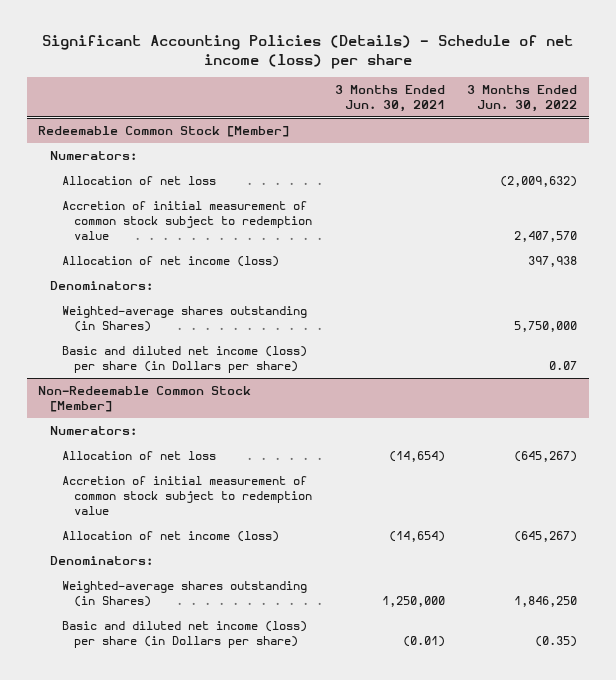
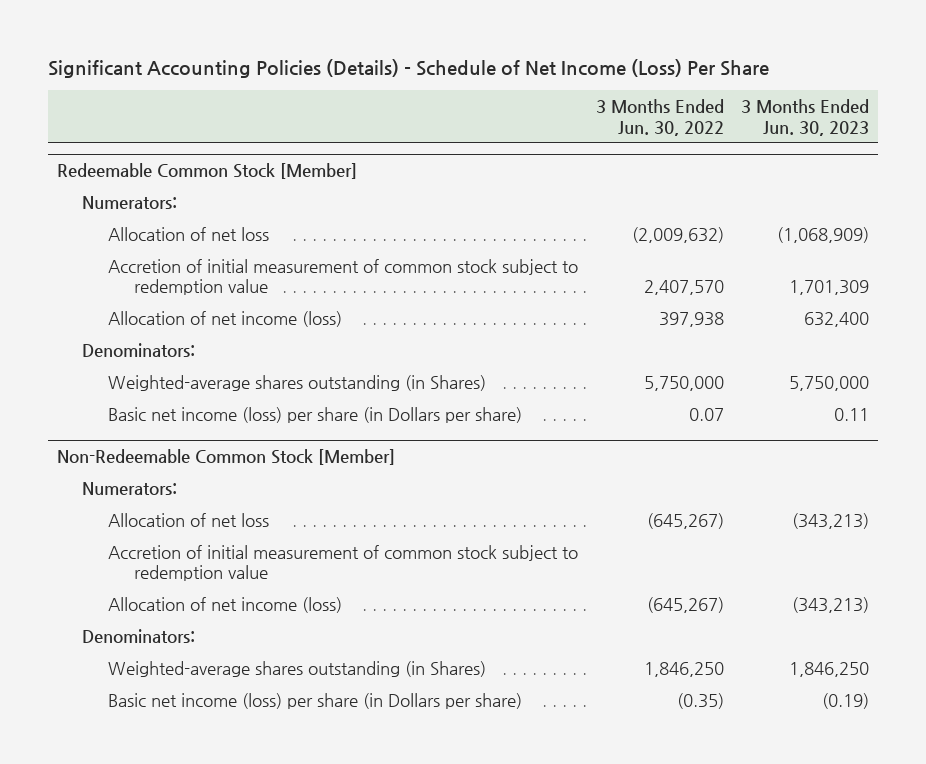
[41,34,573,69] Significant Accounting Policies (Details) - Schedule of net income (loss) per share -> [48,58,770,78] Significant Accounting Policies (Details) - Schedule of Net Income (Loss) Per Share
[334,84,445,113] 3 Months Ended Jun. 30, 2021 -> none
none -> [740,99,869,136] 3 Months Ended Jun. 30, 2023
[62,345,308,373] Basic and diluted net income (loss) per share (in Dollars per share) -> [108,406,523,423] Basic net income (loss) per share (in Dollars per share)
[62,620,308,648] Basic and diluted net income (loss) per share (in Dollars per share) -> [108,692,523,709] Basic net income (loss) per share (in Dollars per share)

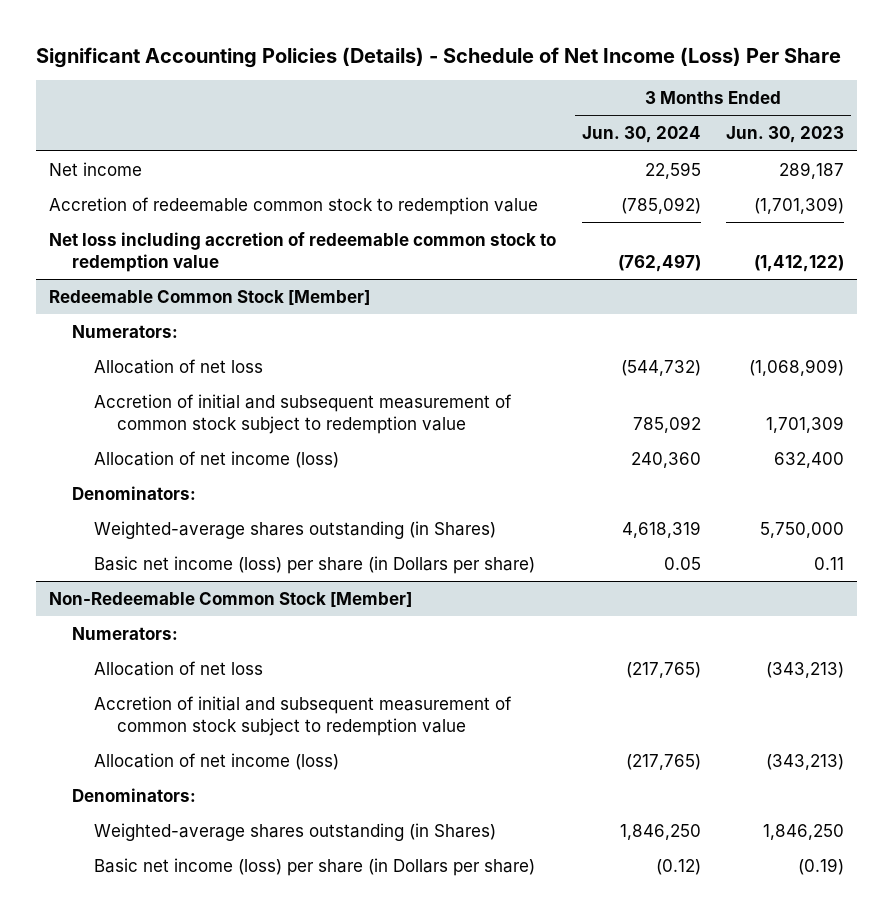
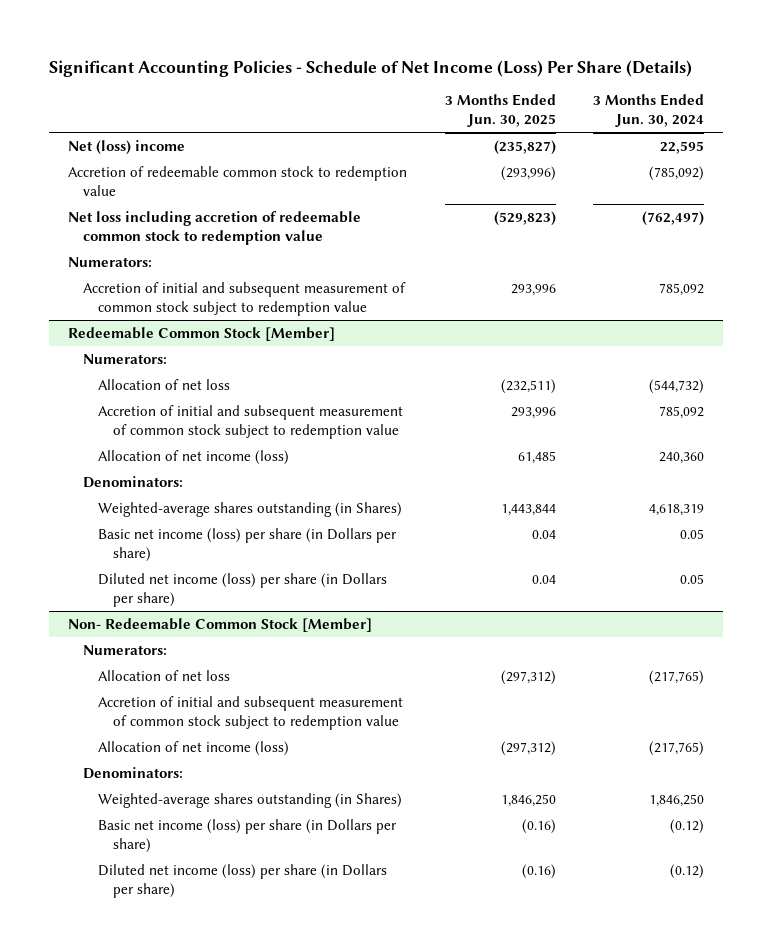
[36,47,842,69] Significant Accounting Policies (Details) - Schedule of Net Income (Loss) Per Share -> [49,59,693,77] Significant Accounting Policies - Schedule of Net Income (Loss) Per Share (Details)
[726,126,845,144] Jun. 30, 2023 -> none
none -> [444,94,556,128] 3 Months Ended Jun. 30, 2025
[49,161,143,176] Net income -> [67,139,185,155] Net (loss) income
none -> [67,256,152,267] Numerators:
none -> [83,281,407,316] Accretion of initial and subsequent measurement of common stock subject to redemption value
none -> [98,572,388,607] Diluted net income (loss) per share (in Dollars per share)
[49,591,413,607] Non-Redeemable Common Stock [Member] -> [67,617,372,632] Non- Redeemable Common Stock [Member]
none -> [98,863,388,898] Diluted net income (loss) per share (in Dollars per share)

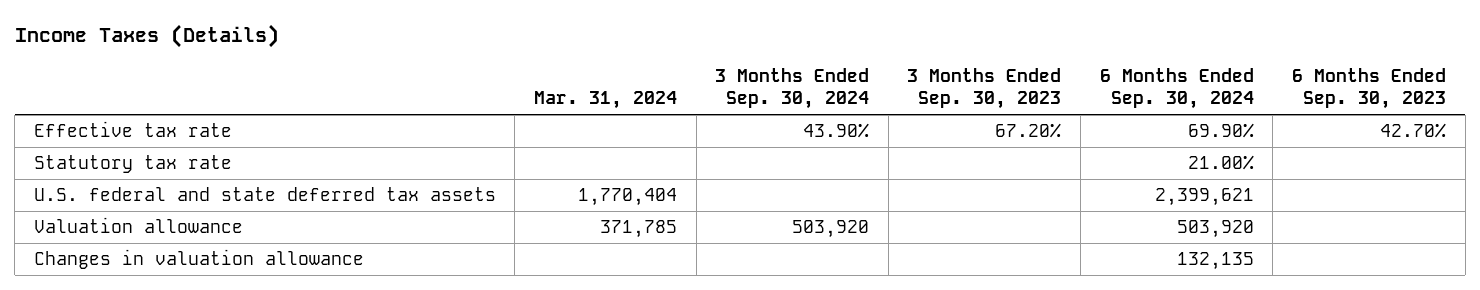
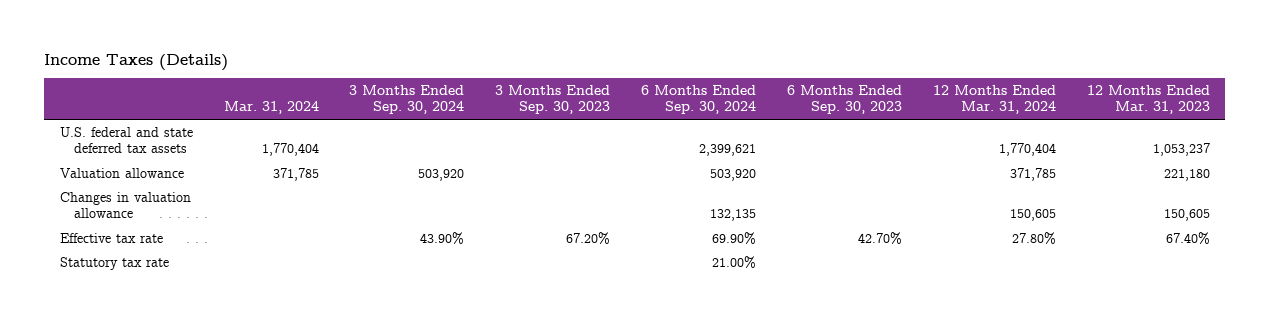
none -> [932,84,1056,115] 12 Months Ended Mar. 31, 2024
none -> [1086,84,1210,115] 12 Months Ended Mar. 31, 2023
[33,121,232,138] Effective tax rate -> [59,232,163,243] Effective tax rate
[33,155,232,174] Statutory tax rate -> [59,256,169,270] Statutory tax rate

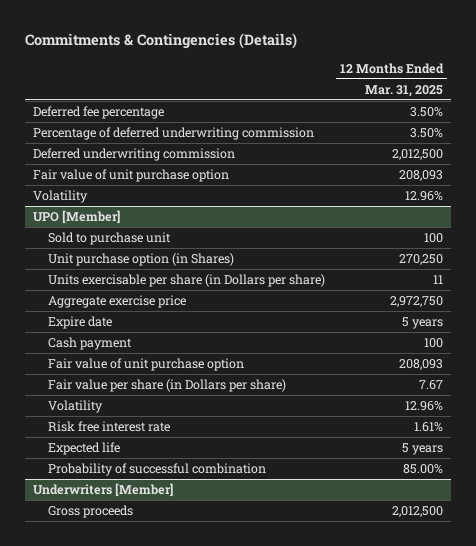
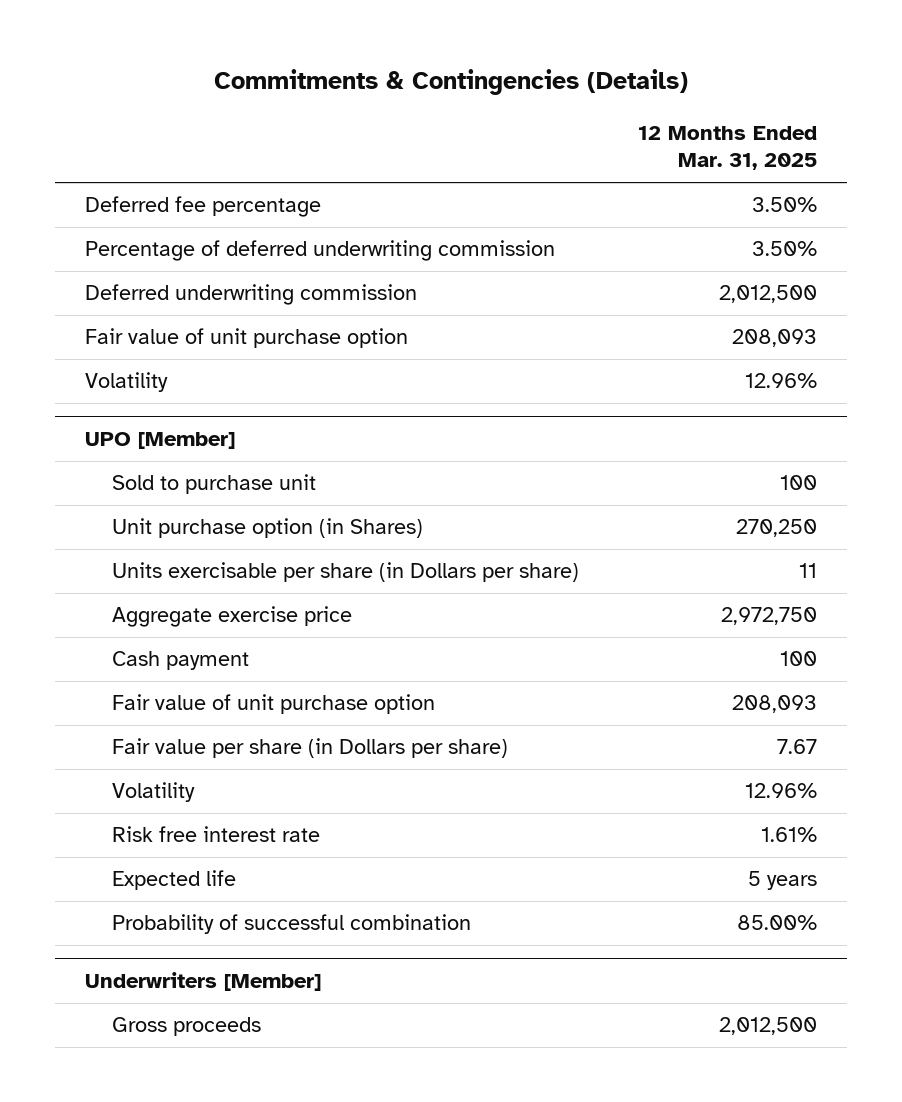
[47,316,112,330] Expire date -> none

